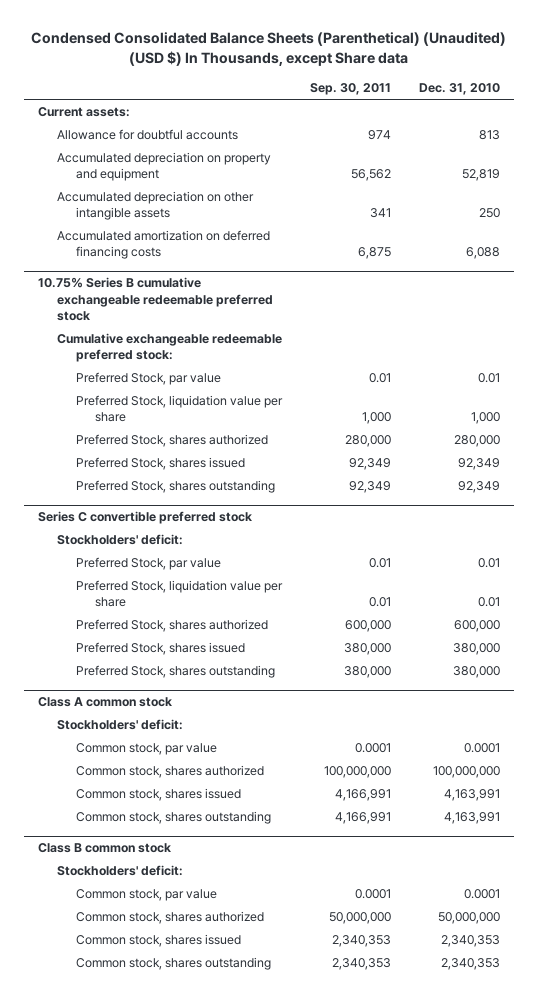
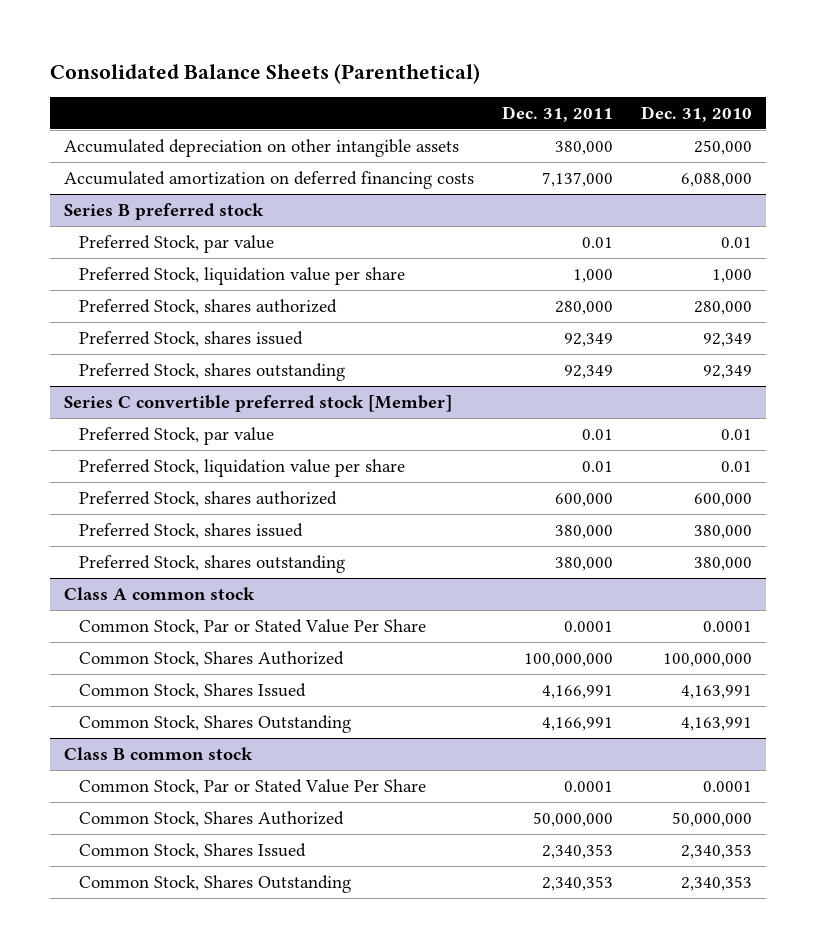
[30,32,506,67] Condensed Consolidated Balance Sheets (Parenthetical) (Unaudited) (USD $) In Thousands, except Share data -> [49,62,480,84] Consolidated Balance Sheets (Parenthetical)
[309,83,391,96] Sep. 30, 2011 -> none
none -> [502,106,614,123] Dec. 31, 2011
[37,107,130,118] Current assets: -> none
[56,129,238,141] Allowance for doubtful accounts -> none
[56,152,271,182] Accumulated depreciation on property and equipment -> none
[37,277,273,321] 10.75% Series B cumulative exchangeable redeemable preferred stock -> none
[56,333,282,363] Cumulative exchangeable redeemable preferred stock: -> none
[478,208,500,219] 250 -> [694,139,753,155] 250,000
[465,247,500,260] 6,088 -> [681,172,753,187] 6,088,000
none -> [63,202,264,220] Series B preferred stock
[56,534,183,546] Stockholders' deficit: -> none
[37,511,252,525] Series C convertible preferred stock -> [63,394,452,412] Series C convertible preferred stock [Member]
[56,719,183,731] Stockholders' deficit: -> none
[75,743,217,756] Common stock, par value -> [79,618,427,635] Common Stock, Par or Stated Value Per Share
[75,765,264,779] Common stock, shares authorized -> [79,650,345,667] Common Stock, Shares Authorized
[75,788,241,802] Common stock, shares issued -> [79,682,307,699] Common Stock, Shares Issued
[75,811,271,825] Common stock, shares outstanding -> [79,714,352,733] Common Stock, Shares Outstanding
[56,865,183,877] Stockholders' deficit: -> none
[75,889,217,902] Common stock, par value -> [79,778,427,795] Common Stock, Par or Stated Value Per Share
[75,911,264,925] Common stock, shares authorized -> [79,810,345,827] Common Stock, Shares Authorized
[75,934,241,948] Common stock, shares issued -> [79,842,307,859] Common Stock, Shares Issued
[75,957,271,971] Common stock, shares outstanding -> [79,874,352,893] Common Stock, Shares Outstanding

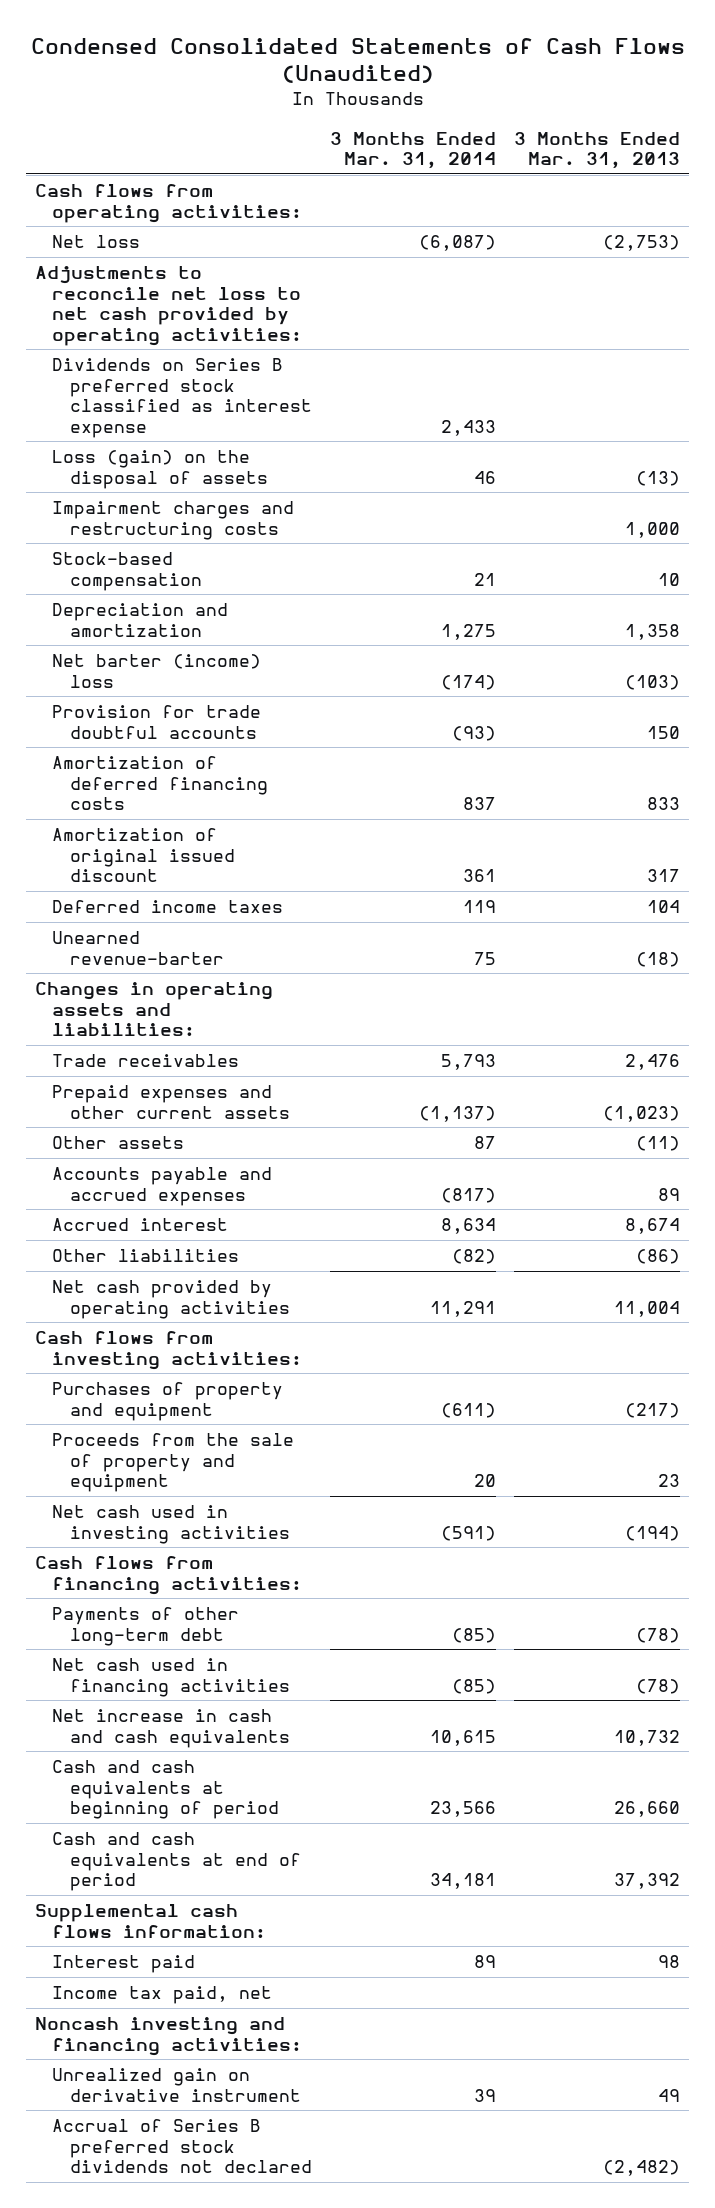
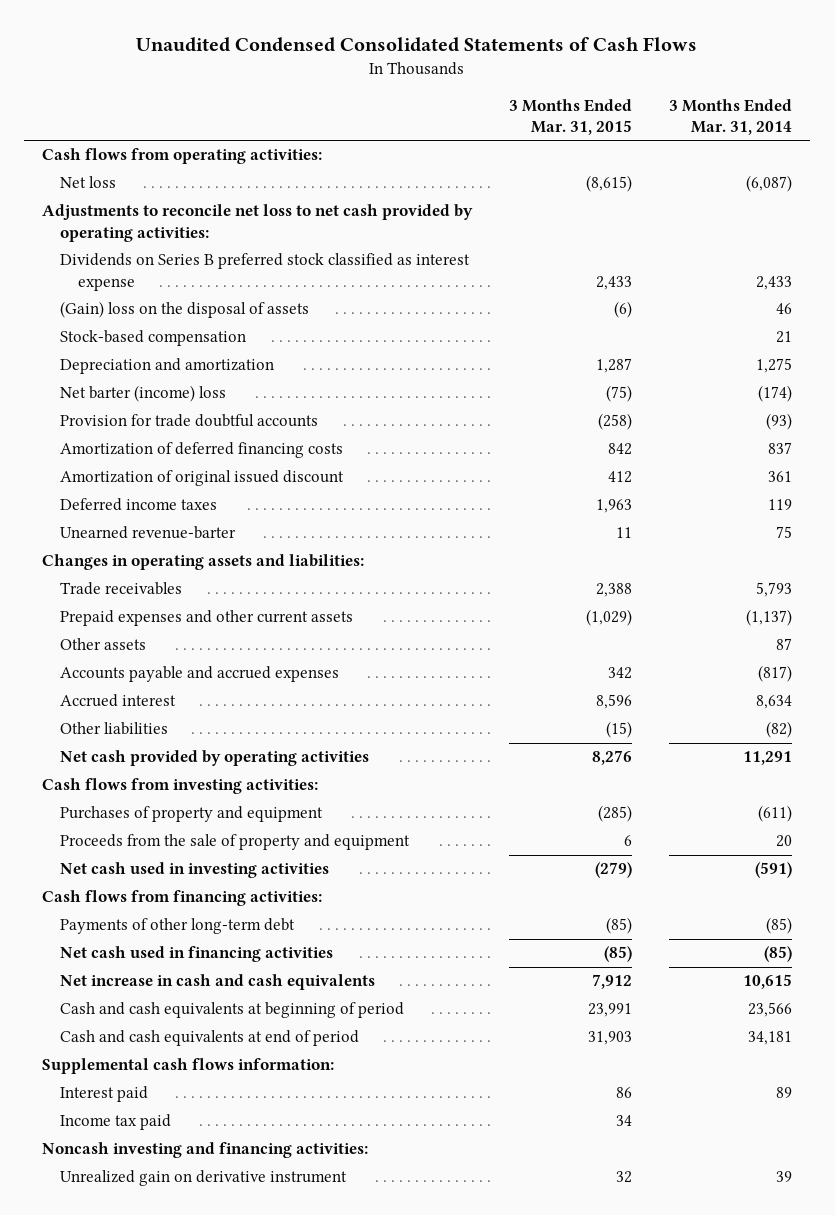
[30,37,685,84] Condensed Consolidated Statements of Cash Flows (Unaudited) -> [136,36,698,52] Unaudited Condensed Consolidated Statements of Cash Flows
[514,131,681,170] 3 Months Ended Mar. 31, 2013 -> none
none -> [509,98,633,136] 3 Months Ended Mar. 31, 2015
[52,500,295,540] Impairment charges and restructuring costs -> none
[52,449,268,489] Loss (gain) on the disposal of assets -> [60,301,310,319] (Gain) loss on the disposal of assets
[52,1985,273,2004] Income tax paid, net -> [60,1114,172,1131] Income tax paid
[52,2118,312,2174] Accrual of Series B preferred stock dividends not declared -> none

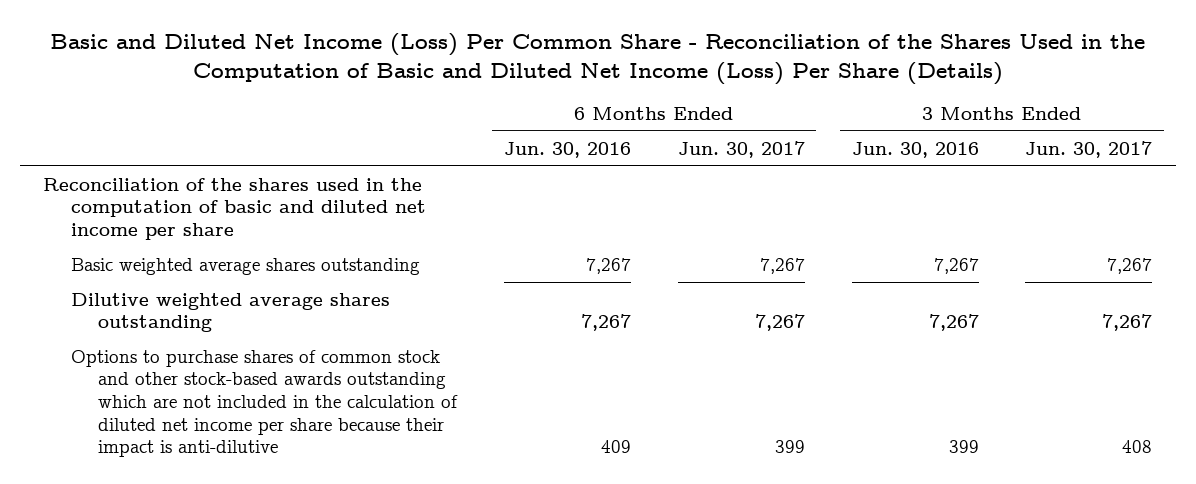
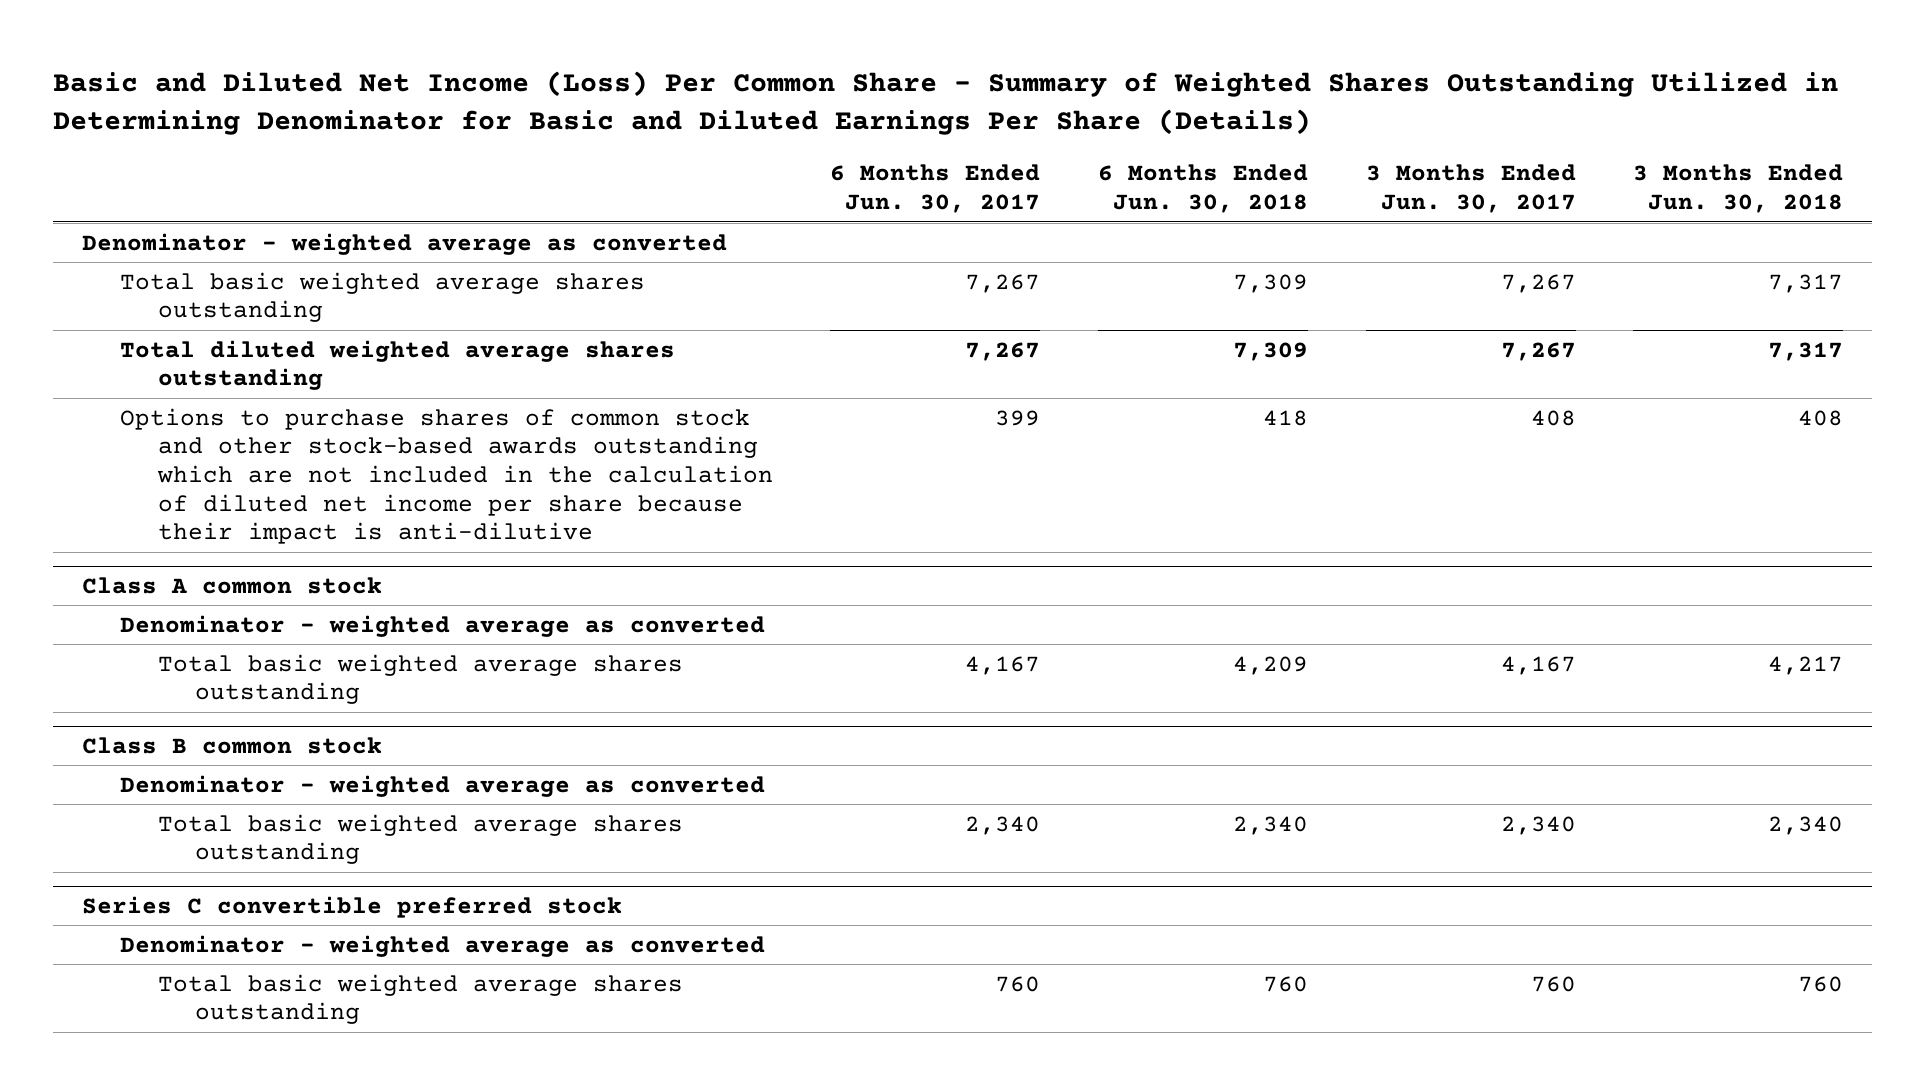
[49,32,1145,85] Basic and Diluted Net Income (Loss) Per Common Share - Reconciliation of the Shares Used in the Computation of Basic and Diluted Net Income (Loss) Per Share (Details) -> [52,70,1838,136] Basic and Diluted Net Income (Loss) Per Common Share - Summary of Weighted Shares Outstanding Utilized in Determining Denominator for Basic and Diluted Earnings Per Share (Details)
[503,141,631,158] Jun. 30, 2016 -> none
[851,141,979,158] Jun. 30, 2016 -> none
none -> [1097,164,1308,214] 6 Months Ended Jun. 30, 2018
none -> [1633,164,1844,214] 3 Months Ended Jun. 30, 2018
[43,177,426,240] Reconciliation of the shares used in the computation of basic and diluted net income per share -> [81,232,727,255] Denominator - weighted average as converted
[70,257,420,275] Basic weighted average shares outstanding -> [119,271,645,323] Total basic weighted average shares outstanding
[70,292,390,333] Dilutive weighted average shares outstanding -> [119,339,675,391] Total diluted weighted average shares outstanding
none -> [81,577,382,595] Class A common stock
none -> [119,614,765,637] Denominator - weighted average as converted
none -> [157,653,683,705] Total basic weighted average shares outstanding
none -> [81,737,382,755] Class B common stock
none -> [119,774,765,797] Denominator - weighted average as converted
none -> [157,813,683,865] Total basic weighted average shares outstanding
none -> [81,896,622,919] Series C convertible preferred stock
none -> [119,934,765,957] Denominator - weighted average as converted
none -> [157,973,683,1025] Total basic weighted average shares outstanding

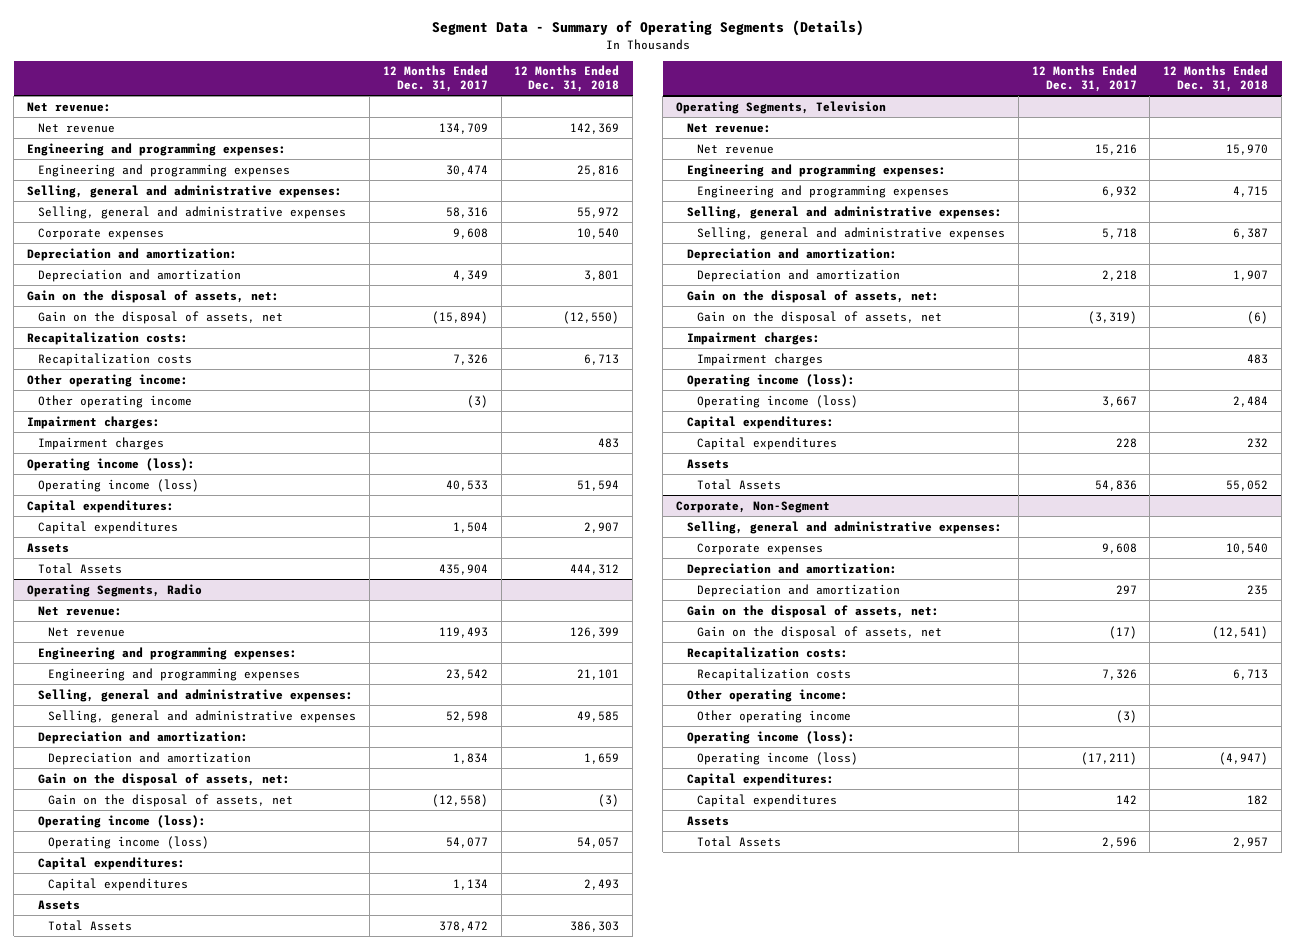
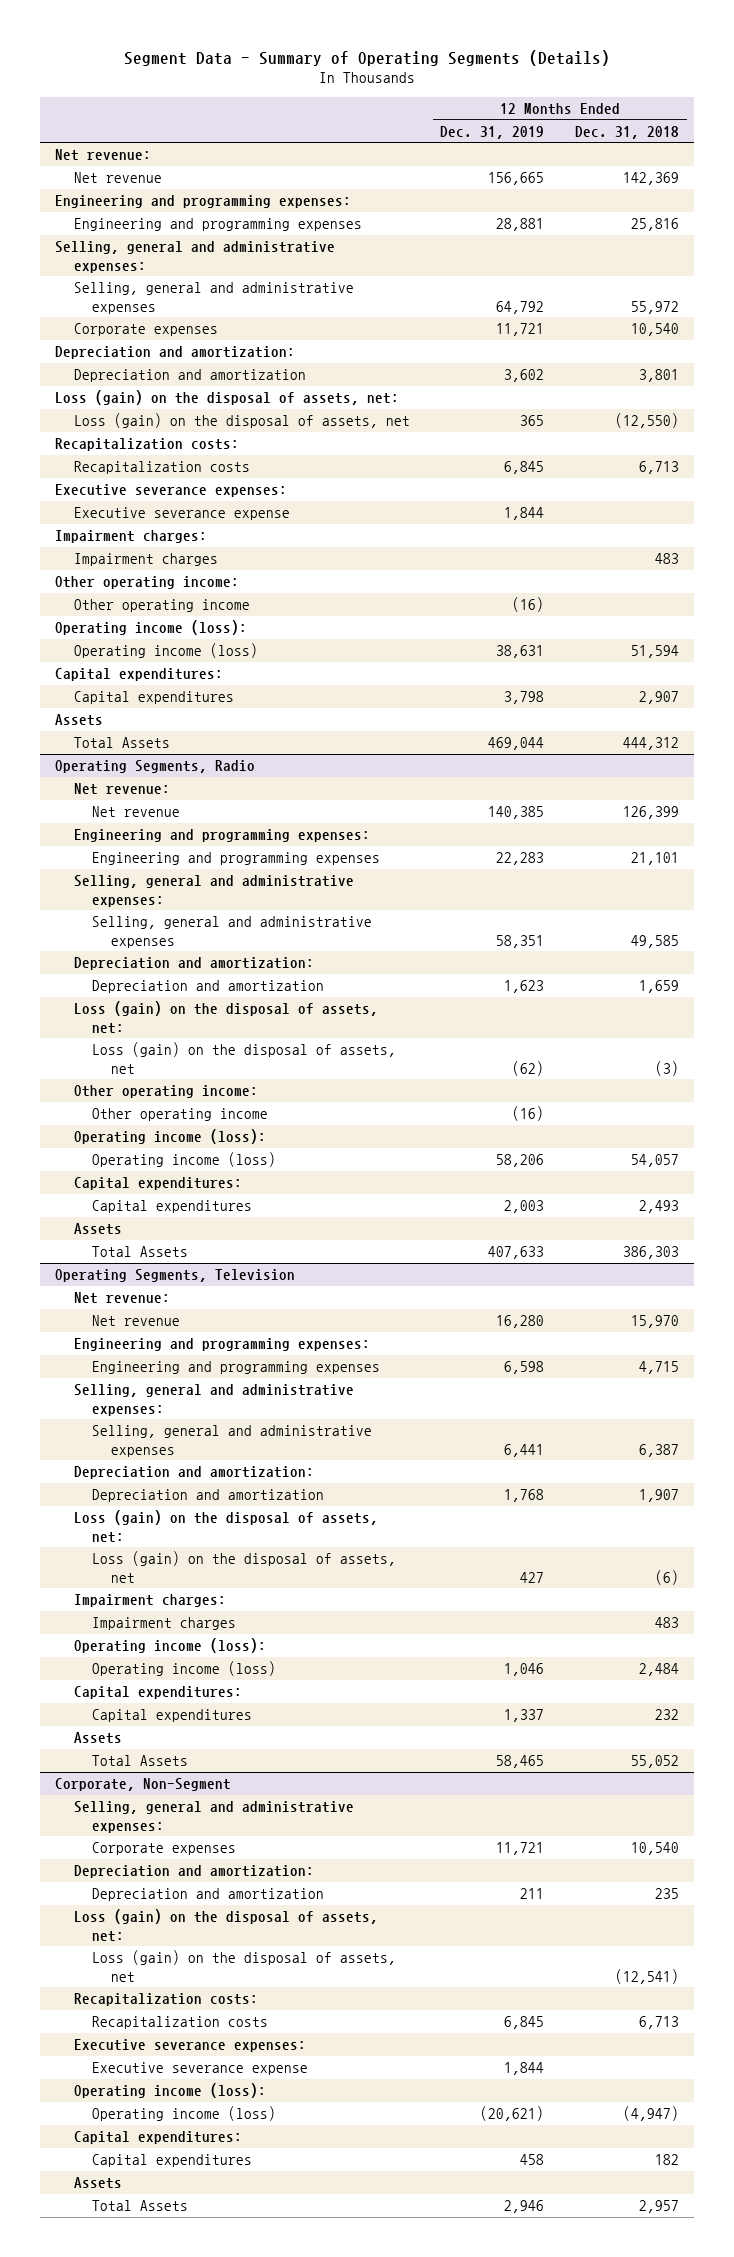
[382,65,488,93] 12 Months Ended Dec. 31, 2017 -> none
none -> [440,125,545,139] Dec. 31, 2019
[27,289,280,303] Gain on the disposal of assets, net: -> [55,390,400,406] Loss (gain) on the disposal of assets, net:
[37,310,283,324] Gain on the disposal of assets, net -> [73,413,410,429] Loss (gain) on the disposal of assets, net
none -> [55,484,288,498] Executive severance expenses:
none -> [73,507,290,521] Executive severance expense
[27,373,189,387] Other operating income: -> [55,576,240,590] Other operating income:
[37,394,192,408] Other operating income -> [73,599,250,613] Other operating income
[37,772,290,786] Gain on the disposal of assets, net: -> [73,1001,378,1034] Loss (gain) on the disposal of assets, net:
[48,793,294,807] Gain on the disposal of assets, net -> [92,1042,397,1074] Loss (gain) on the disposal of assets, net
none -> [73,1085,258,1099] Other operating income:
none -> [92,1108,269,1122] Other operating income
[686,289,939,303] Gain on the disposal of assets, net: -> [73,1510,378,1543] Loss (gain) on the disposal of assets, net:
[697,310,943,324] Gain on the disposal of assets, net -> [92,1551,397,1583] Loss (gain) on the disposal of assets, net
[686,604,939,618] Gain on the disposal of assets, net: -> [73,1909,378,1942] Loss (gain) on the disposal of assets, net:
[697,625,943,639] Gain on the disposal of assets, net -> [92,1950,397,1982] Loss (gain) on the disposal of assets, net
[686,688,848,702] Other operating income: -> none
[697,709,852,723] Other operating income -> none
none -> [73,2039,306,2053] Executive severance expenses:
none -> [92,2062,309,2076] Executive severance expense

